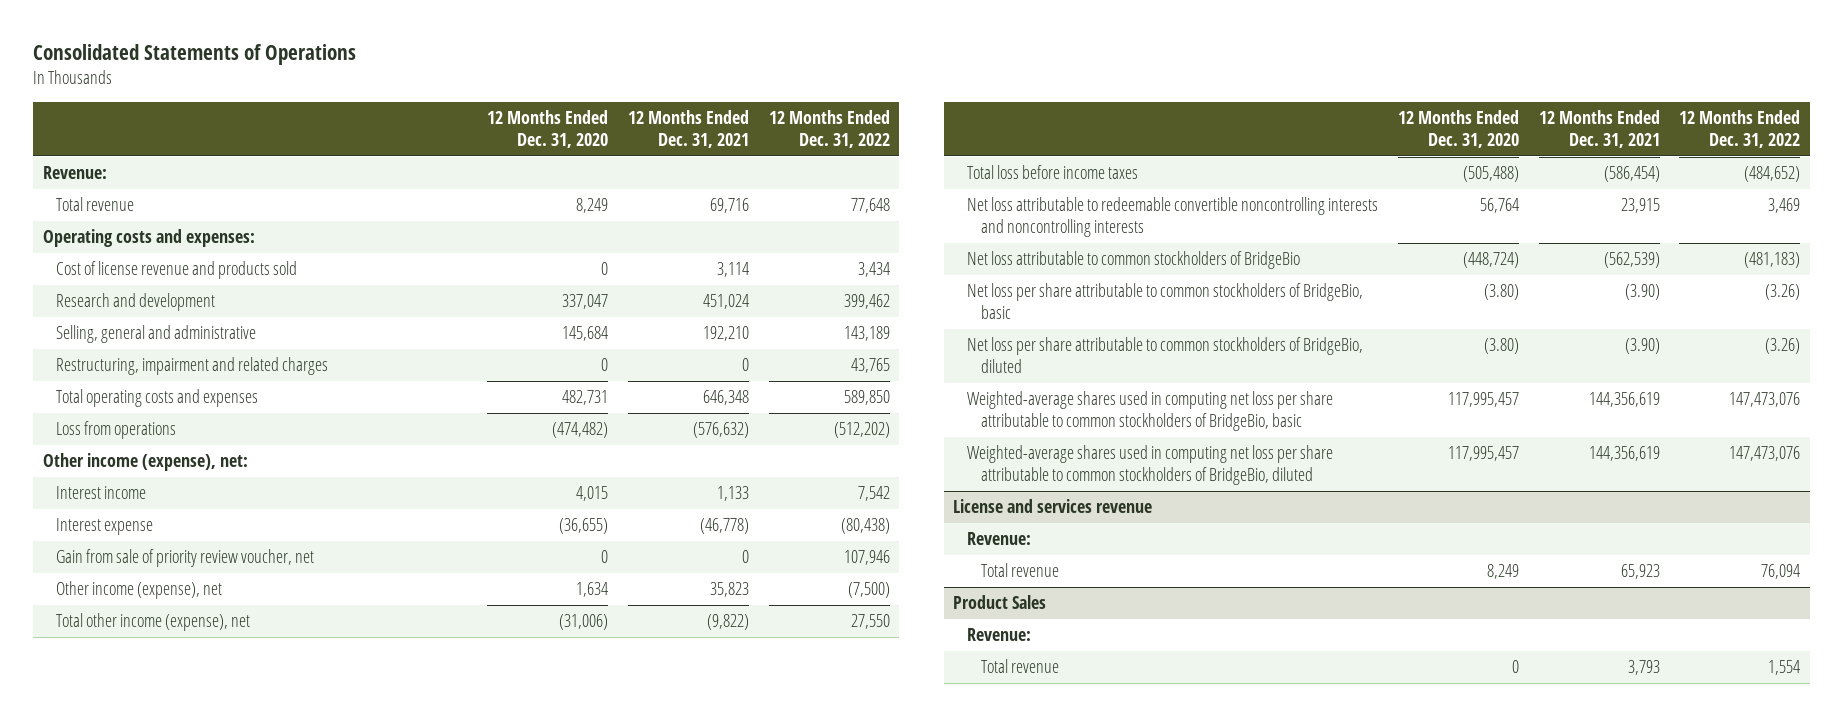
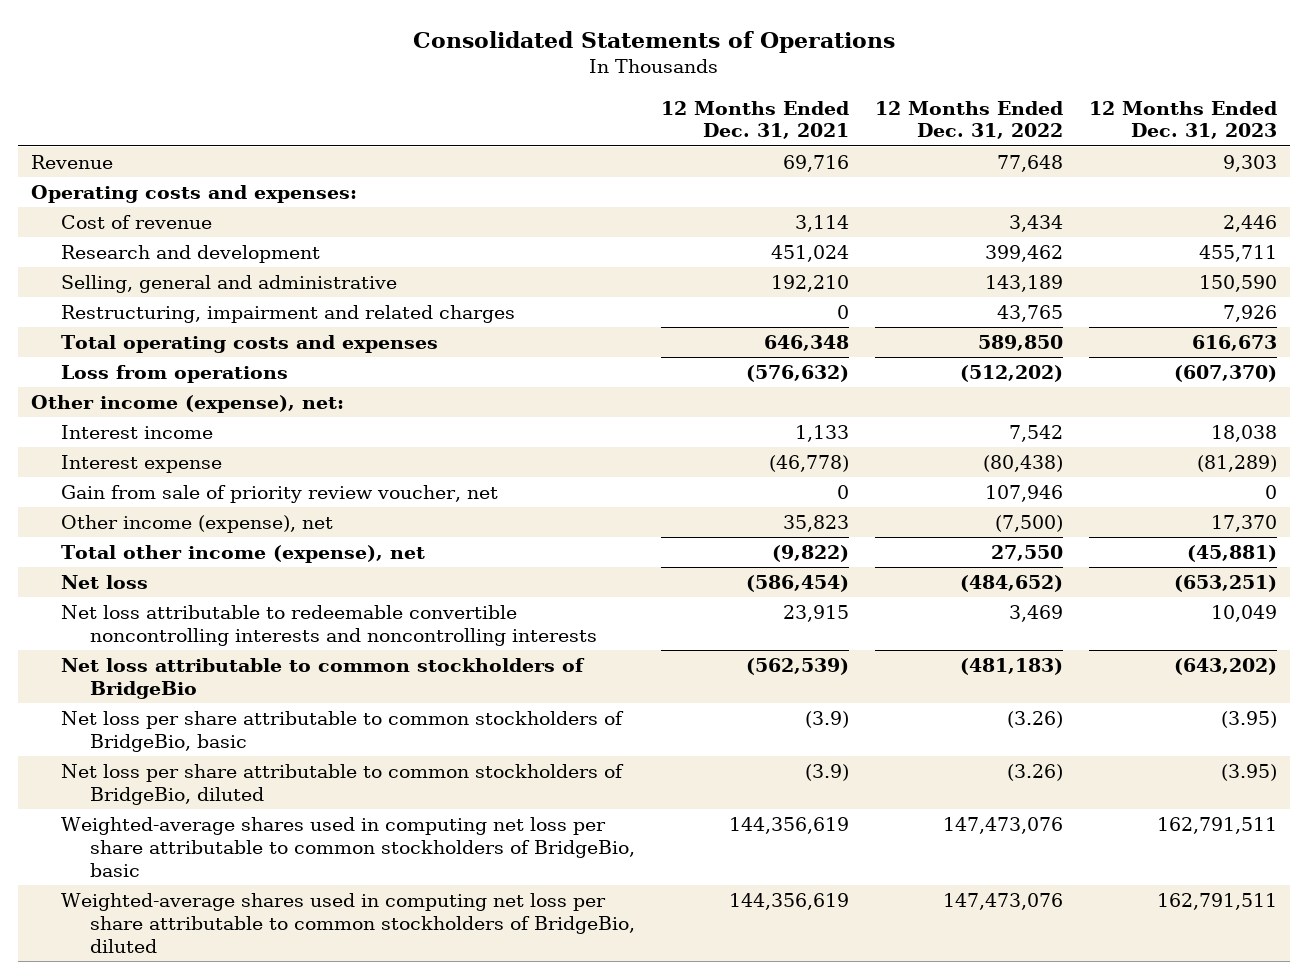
[487,109,609,148] 12 Months Ended Dec. 31, 2020 -> none
none -> [1089,100,1278,140] 12 Months Ended Dec. 31, 2023
[42,166,107,180] Revenue: -> none
[56,197,135,212] Total revenue -> [30,155,113,170] Revenue
[56,261,298,280] Cost of license revenue and products sold -> [60,215,212,230] Cost of revenue
[967,165,1139,180] Total loss before income taxes -> [60,575,148,590] Net loss
[1624,284,1660,301] (3.90) -> [805,711,850,729] (3.9)
[1624,338,1660,355] (3.90) -> [805,764,850,782] (3.9)
[953,499,1153,514] License and services revenue -> none
[967,532,1032,546] Revenue: -> none
[981,563,1060,578] Total revenue -> none
[953,595,1047,610] Product Sales -> none
[967,628,1032,642] Revenue: -> none
[981,659,1060,674] Total revenue -> none

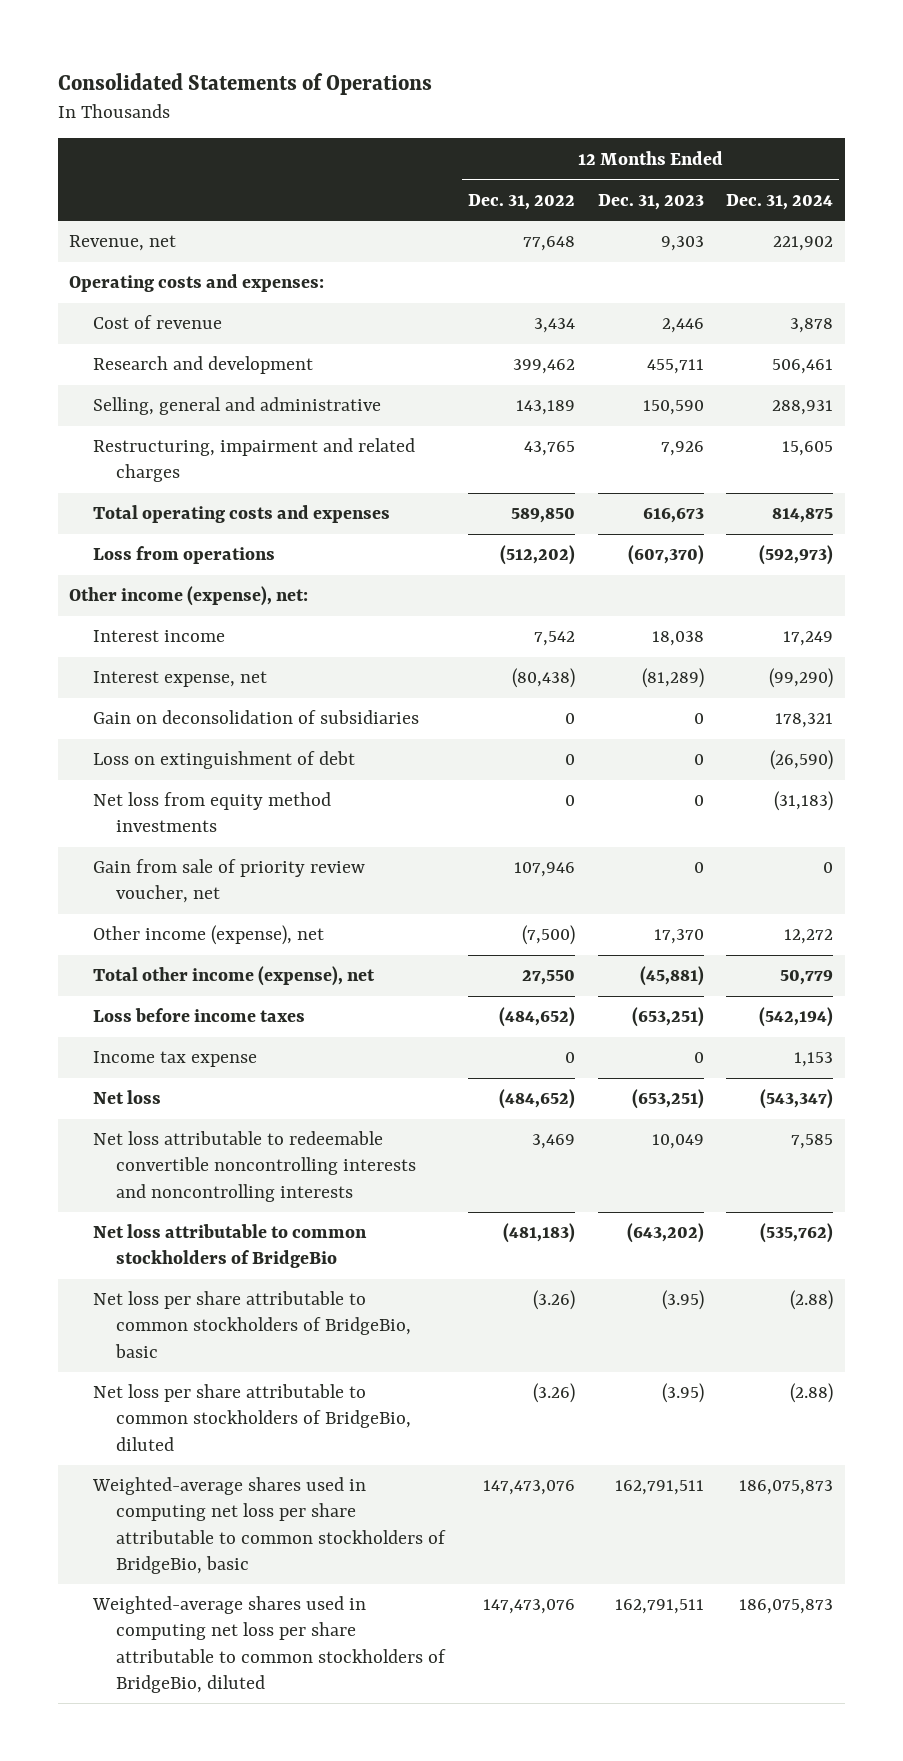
[661,100,850,140] 12 Months Ended Dec. 31, 2021 -> none
none -> [726,193,834,210] Dec. 31, 2024
[30,155,113,170] Revenue -> [69,235,177,252] Revenue, net
[60,455,222,474] Interest expense -> [92,671,267,688] Interest expense, net
none -> [92,710,419,725] Gain on deconsolidation of subsidiaries
none -> [92,751,355,770] Loss on extinguishment of debt
none -> [92,792,331,833] Net loss from equity method investments
none -> [92,1008,305,1023] Loss before income taxes
none -> [92,1051,257,1068] Income tax expense

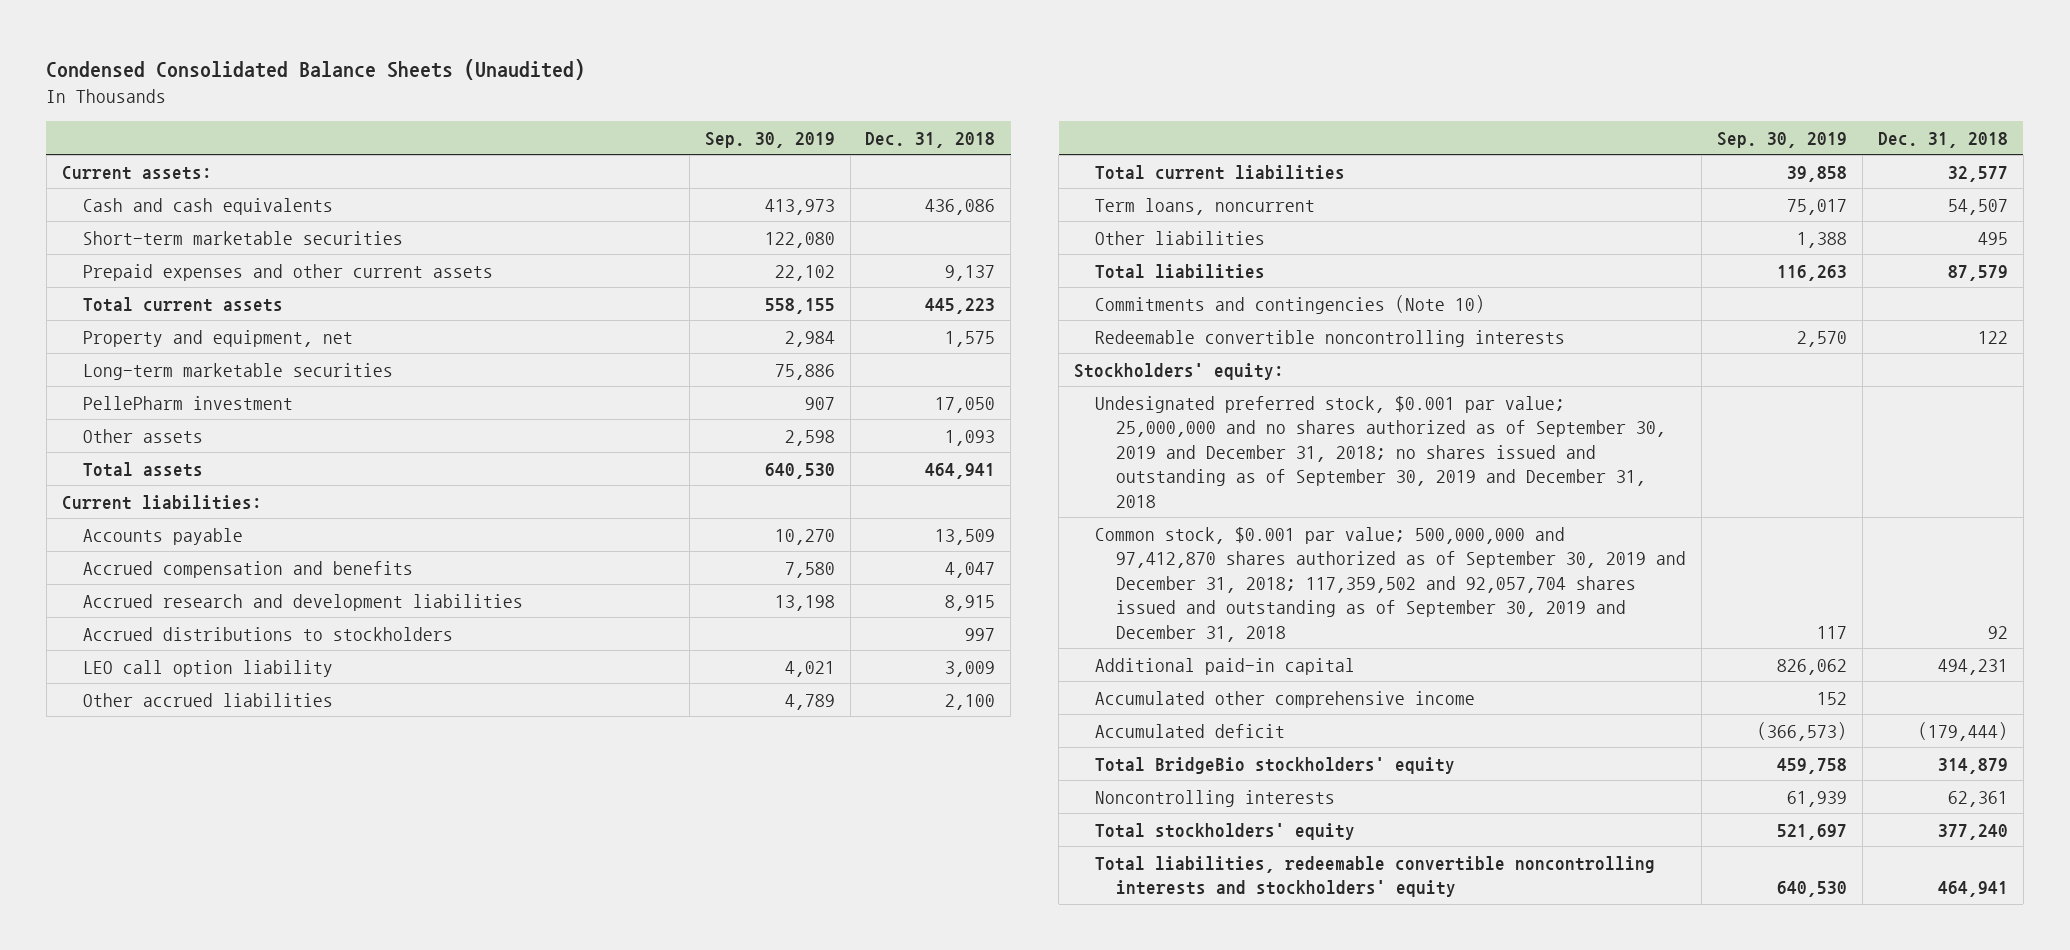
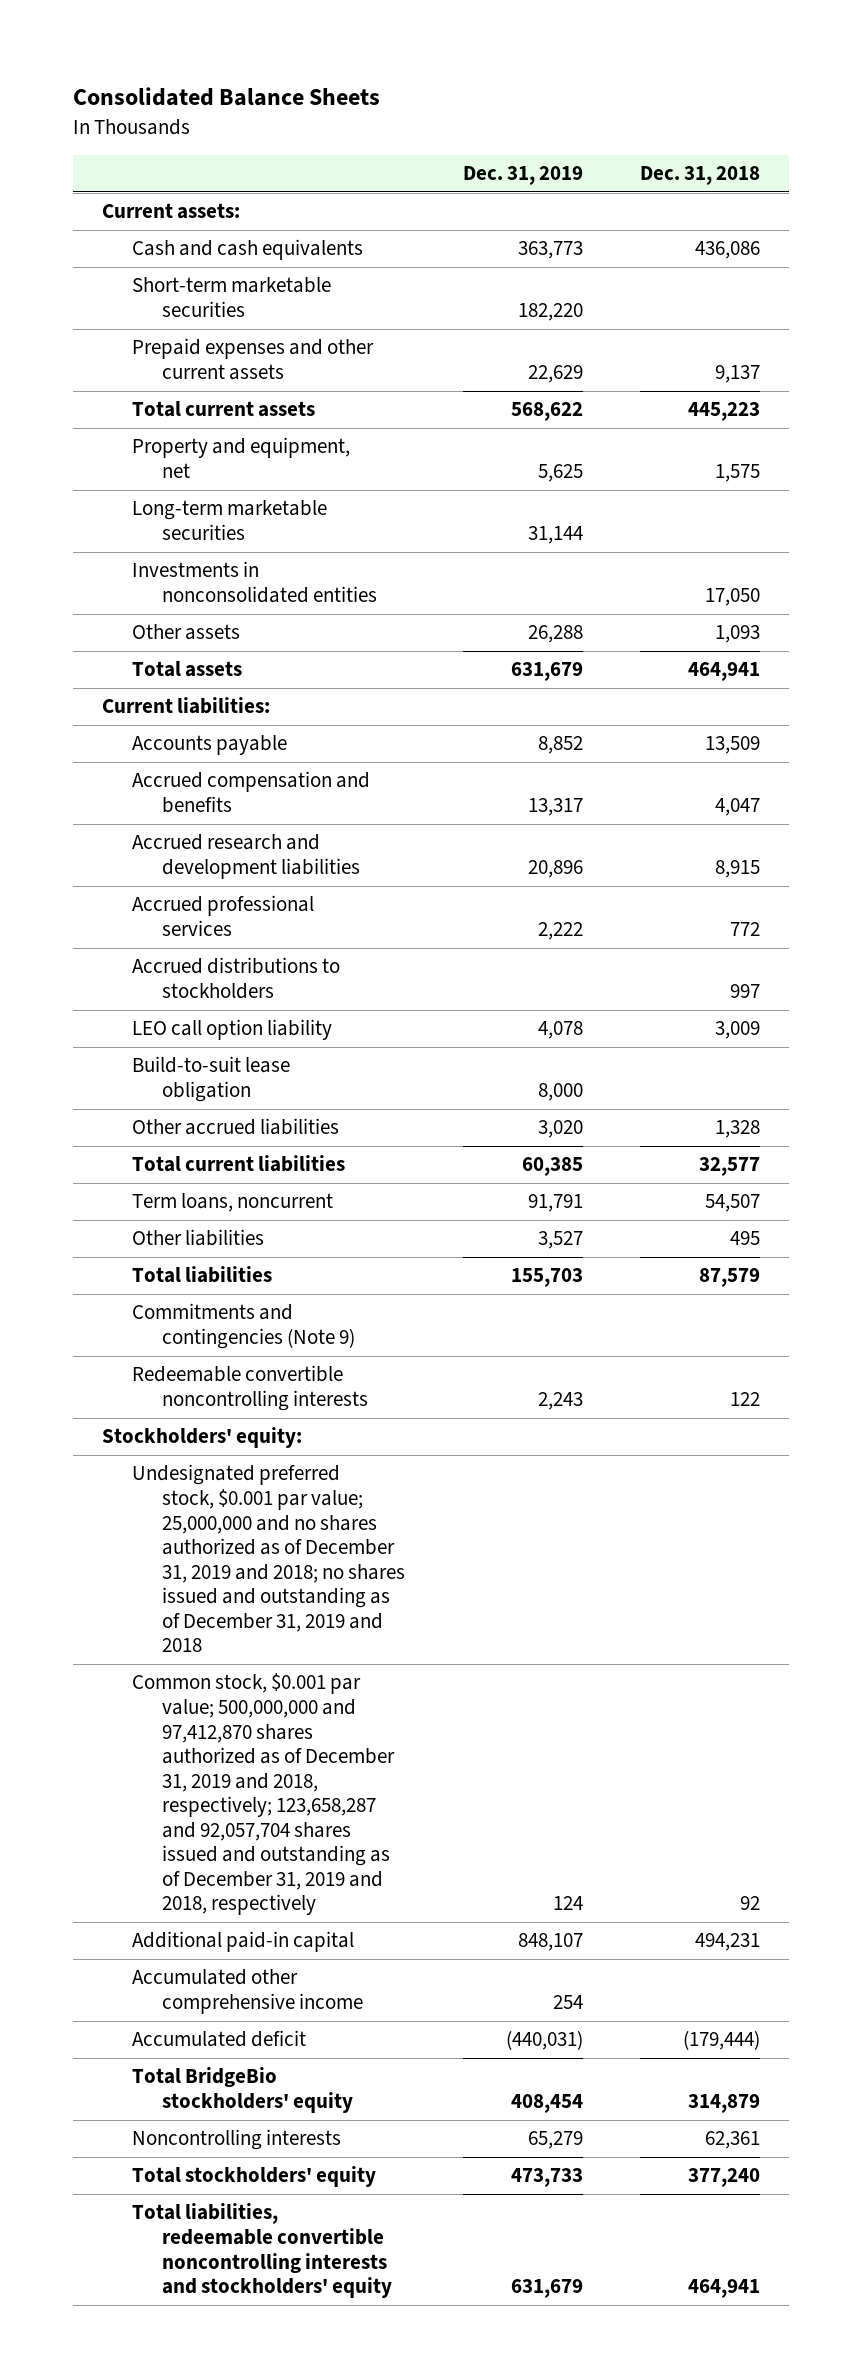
[46,59,586,81] Condensed Consolidated Balance Sheets (Unaudited) -> [72,87,380,107] Consolidated Balance Sheets
[704,131,835,148] Sep. 30, 2019 -> none
none -> [462,166,583,186] Dec. 31, 2019
[82,395,293,410] PellePharm investment -> [131,561,378,603] Investments in nonconsolidated entities
none -> [131,895,314,936] Accrued professional services
none -> [131,1056,290,1102] Build-to-suit lease obligation
[945,693,996,710] 2,100 -> [715,1120,761,1139] 1,328
[1094,294,1485,314] Commitments and contingencies (Note 10) -> [131,1303,356,1349] Commitments and contingencies (Note 9)
[1094,395,1666,508] Undesignated preferred stock, $0.001 par value; 25,000,000 and no shares authorized as of September 30, 2019 and December 31, 2018; no shares issued and outstanding as of September 30, 2019 and December 31, 2018 -> [131,1464,406,1653] Undesignated preferred stock, $0.001 par value; 25,000,000 and no shares authorized as of December 31, 2019 and 2018; no shares issued and outstanding as of December 31, 2019 and 2018
[1094,526,1686,642] Common stock, $0.001 par value; 500,000,000 and 97,412,870 shares authorized as of September 30, 2019 and December 31, 2018; 117,359,502 and 92,057,704 shares issued and outstanding as of September 30, 2019 and December 31, 2018 -> [131,1673,396,1916] Common stock, $0.001 par value; 500,000,000 and 97,412,870 shares authorized as of December 31, 2019 and 2018, respectively; 123,658,287 and 92,057,704 shares issued and outstanding as of December 31, 2019 and 2018, respectively

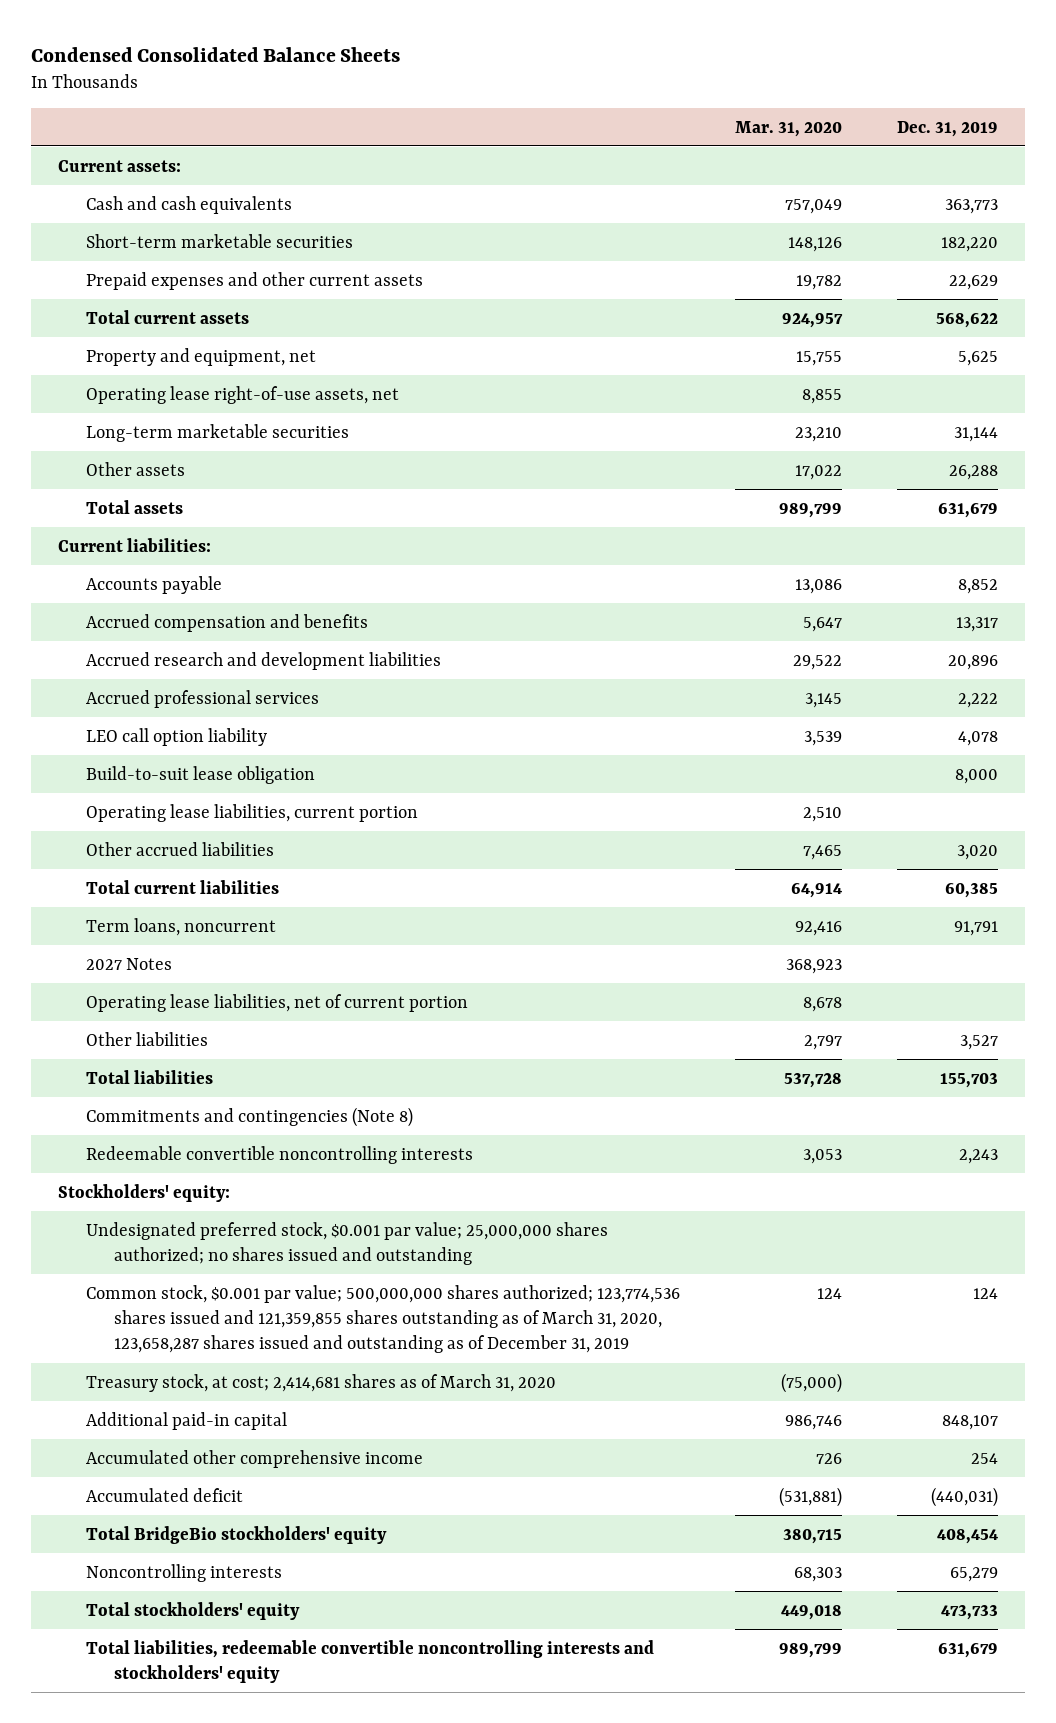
[72,87,380,107] Consolidated Balance Sheets -> [30,46,400,62] Condensed Consolidated Balance Sheets
[640,166,761,186] Dec. 31, 2018 -> none
none -> [734,120,842,137] Mar. 31, 2020
none -> [86,385,400,404] Operating lease right-of-use assets, net
[131,561,378,603] Investments in nonconsolidated entities -> none
[131,957,340,999] Accrued distributions to stockholders -> none
none -> [86,803,419,822] Operating lease liabilities, current portion
none -> [86,957,173,970] 2027 Notes
none -> [86,993,469,1012] Operating lease liabilities, net of current portion
[131,1303,356,1349] Commitments and contingencies (Note 9) -> [86,1106,414,1127] Commitments and contingencies (Note 8)
[131,1464,406,1653] Undesignated preferred stock, $0.001 par value; 25,000,000 and no shares authorized as of December 31, 2019 and 2018; no shares issued and outstanding as of December 31, 2019 and 2018 -> [86,1221,609,1265] Undesignated preferred stock, $0.001 par value; 25,000,000 shares authorized; no shares issued and outstanding
[131,1673,396,1916] Common stock, $0.001 par value; 500,000,000 and 97,412,870 shares authorized as of December 31, 2019 and 2018, respectively; 123,658,287 and 92,057,704 shares issued and outstanding as of December 31, 2019 and 2018, respectively -> [86,1284,681,1354] Common stock, $0.001 par value; 500,000,000 shares authorized; 123,774,536 shares issued and 121,359,855 shares outstanding as of March 31, 2020, 123,658,287 shares issued and outstanding as of December 31, 2019
none -> [86,1373,557,1392] Treasury stock, at cost; 2,414,681 shares as of March 31, 2020

